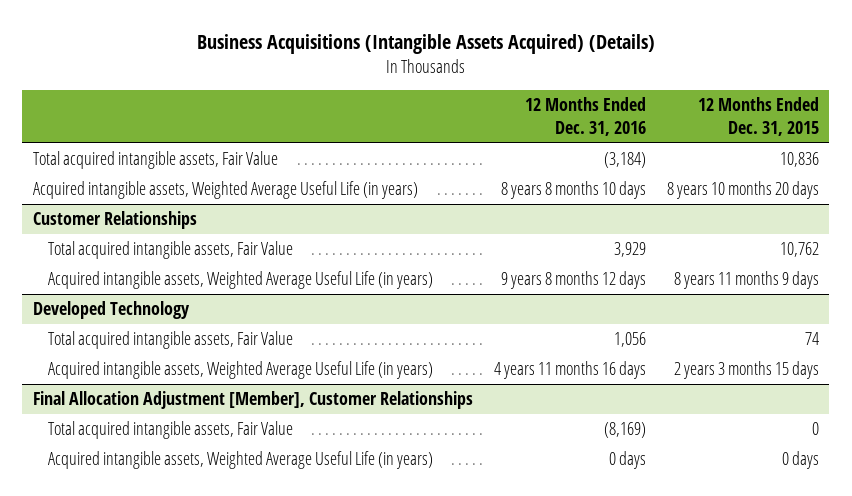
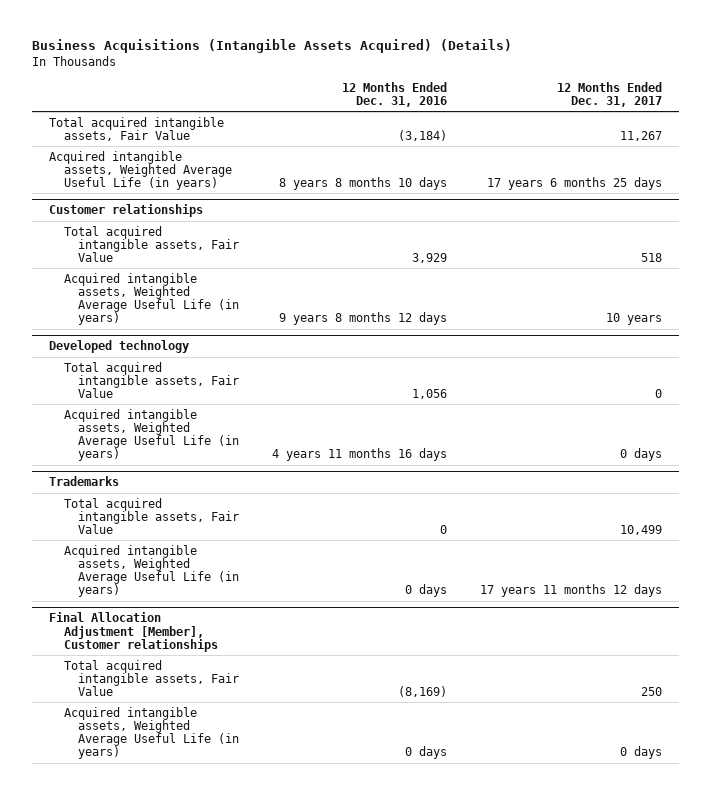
[697,97,819,136] 12 Months Ended Dec. 31, 2015 -> none
none -> [557,81,663,107] 12 Months Ended Dec. 31, 2017
[32,211,197,230] Customer Relationships -> [49,204,204,218] Customer relationships
[32,301,190,320] Developed Technology -> [49,340,190,354] Developed technology
none -> [49,476,120,487] Trademarks
none -> [63,497,240,535] Total acquired intangible assets, Fair Value
none -> [63,544,240,598] Acquired intangible assets, Weighted Average Useful Life (in years)
[32,391,473,410] Final Allocation Adjustment [Member], Customer Relationships -> [49,612,218,652] Final Allocation Adjustment [Member], Customer relationships

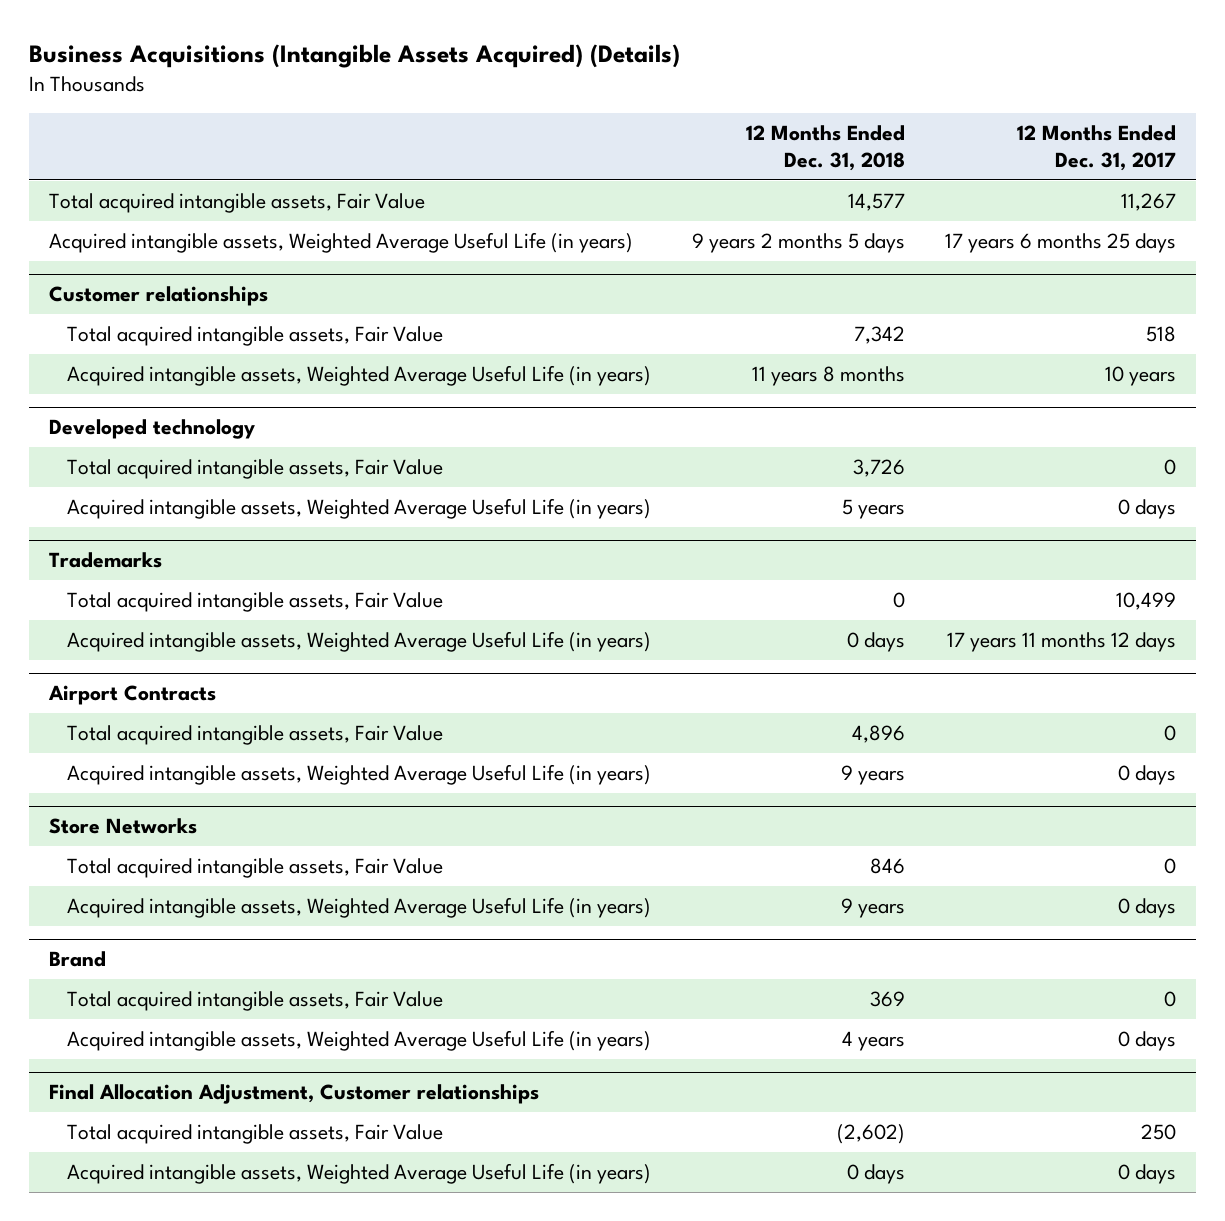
[342,81,448,107] 12 Months Ended Dec. 31, 2016 -> none
none -> [745,125,905,172] 12 Months Ended Dec. 31, 2018
none -> [47,685,216,706] Airport Contracts
none -> [67,724,444,745] Total acquired intangible assets, Fair Value
none -> [67,763,652,785] Acquired intangible assets, Weighted Average Useful Life (in years)
none -> [48,818,197,835] Store Networks
none -> [67,857,444,878] Total acquired intangible assets, Fair Value
none -> [67,896,652,918] Acquired intangible assets, Weighted Average Useful Life (in years)
none -> [48,951,106,968] Brand
none -> [67,990,444,1011] Total acquired intangible assets, Fair Value
none -> [67,1029,652,1051] Acquired intangible assets, Weighted Average Useful Life (in years)
[49,612,218,652] Final Allocation Adjustment [Member], Customer relationships -> [48,1084,539,1105] Final Allocation Adjustment, Customer relationships

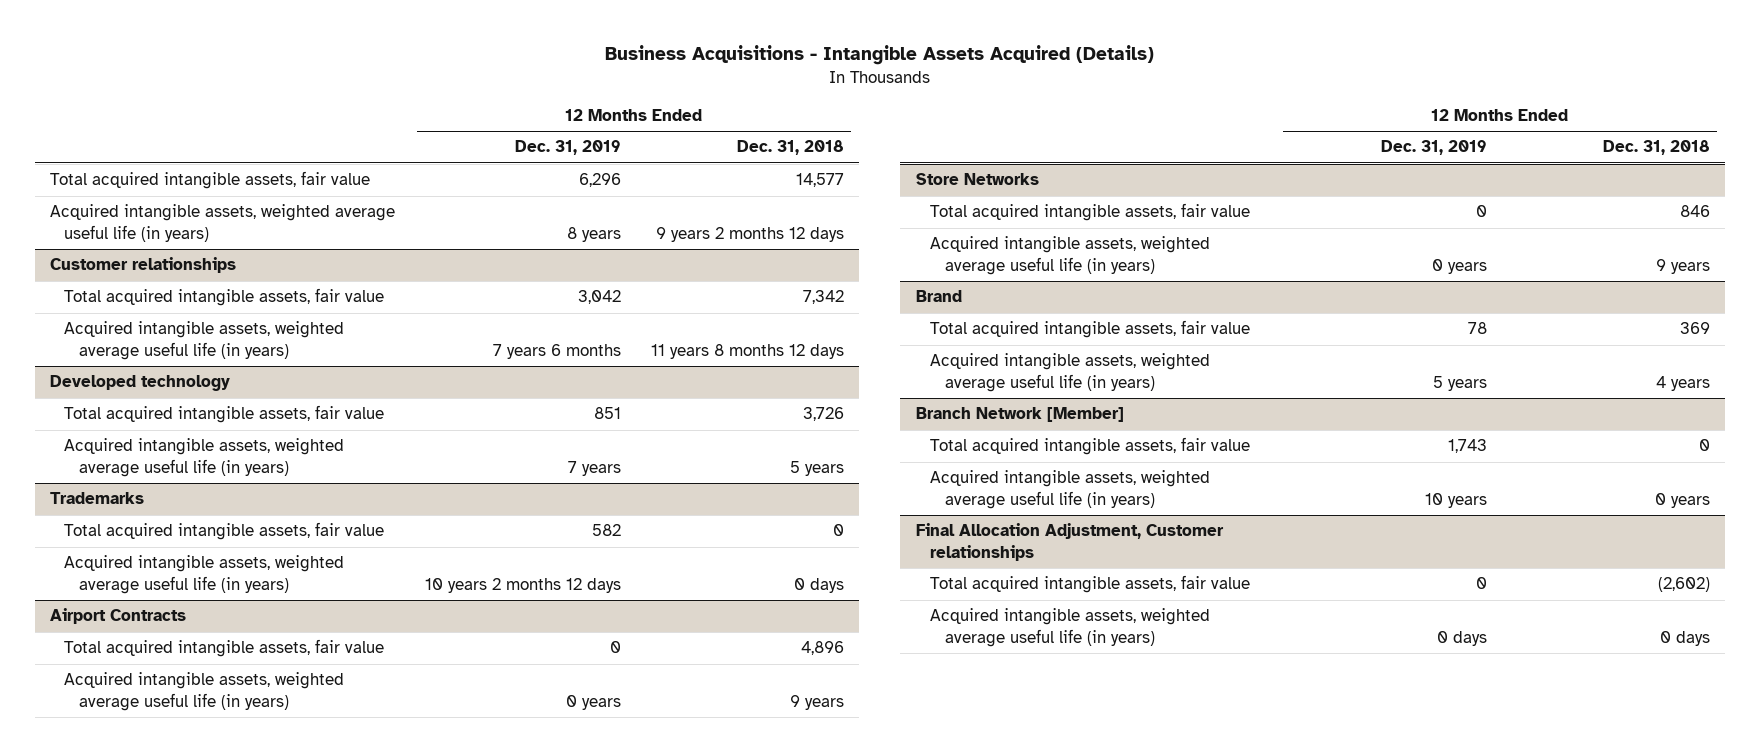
[28,44,680,69] Business Acquisitions (Intangible Assets Acquired) (Details) -> [604,45,1154,66] Business Acquisitions - Intangible Assets Acquired (Details)
[1017,125,1177,172] 12 Months Ended Dec. 31, 2017 -> none
none -> [514,140,621,156] Dec. 31, 2019
[48,192,425,213] Total acquired intangible assets, Fair Value -> [49,171,370,190] Total acquired intangible assets, fair value
[48,231,633,253] Acquired intangible assets, Weighted Average Useful Life (in years) -> [49,204,395,243] Acquired intangible assets, weighted average useful life (in years)
[691,232,905,253] 9 years 2 months 5 days -> [655,227,844,243] 9 years 2 months 12 days
[67,325,444,346] Total acquired intangible assets, Fair Value -> [64,288,385,307] Total acquired intangible assets, fair value
[67,364,652,386] Acquired intangible assets, Weighted Average Useful Life (in years) -> [64,321,345,361] Acquired intangible assets, weighted average useful life (in years)
[751,365,905,386] 11 years 8 months -> [650,344,844,360] 11 years 8 months 12 days
[67,458,444,479] Total acquired intangible assets, Fair Value -> [64,405,385,424] Total acquired intangible assets, fair value
[67,497,652,519] Acquired intangible assets, Weighted Average Useful Life (in years) -> [64,438,345,478] Acquired intangible assets, weighted average useful life (in years)
[67,591,444,612] Total acquired intangible assets, Fair Value -> [64,522,385,541] Total acquired intangible assets, fair value
[67,630,652,652] Acquired intangible assets, Weighted Average Useful Life (in years) -> [64,555,345,595] Acquired intangible assets, weighted average useful life (in years)
[67,724,444,745] Total acquired intangible assets, Fair Value -> [64,639,385,658] Total acquired intangible assets, fair value
[67,763,652,785] Acquired intangible assets, Weighted Average Useful Life (in years) -> [64,672,345,712] Acquired intangible assets, weighted average useful life (in years)
[67,857,444,878] Total acquired intangible assets, Fair Value -> [930,203,1251,222] Total acquired intangible assets, fair value
[67,896,652,918] Acquired intangible assets, Weighted Average Useful Life (in years) -> [930,236,1211,276] Acquired intangible assets, weighted average useful life (in years)
[67,990,444,1011] Total acquired intangible assets, Fair Value -> [930,320,1251,339] Total acquired intangible assets, fair value
[67,1029,652,1051] Acquired intangible assets, Weighted Average Useful Life (in years) -> [930,353,1211,393] Acquired intangible assets, weighted average useful life (in years)
none -> [915,407,1124,423] Branch Network [Member]
none -> [930,437,1251,456] Total acquired intangible assets, fair value
none -> [930,470,1211,510] Acquired intangible assets, weighted average useful life (in years)
[67,1123,444,1144] Total acquired intangible assets, Fair Value -> [930,575,1251,594] Total acquired intangible assets, fair value
[67,1162,652,1184] Acquired intangible assets, Weighted Average Useful Life (in years) -> [930,608,1211,648] Acquired intangible assets, weighted average useful life (in years)

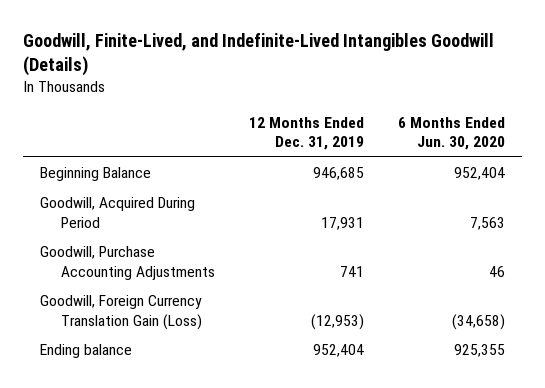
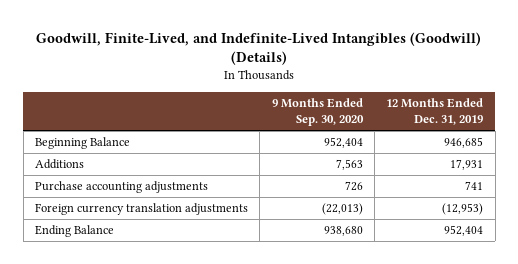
[22,32,494,76] Goodwill, Finite-Lived, and Indefinite-Lived Intangibles Goodwill (Details) -> [36,31,482,66] Goodwill, Finite-Lived, and Indefinite-Lived Intangibles (Goodwill) (Details)
[398,116,506,151] 6 Months Ended Jun. 30, 2020 -> none
none -> [271,98,364,127] 9 Months Ended Sep. 30, 2020
[39,197,195,229] Goodwill, Acquired During Period -> [35,159,85,170] Additions
[39,246,216,281] Goodwill, Purchase Accounting Adjustments -> [35,181,209,194] Purchase accounting adjustments
[39,295,203,331] Goodwill, Foreign Currency Translation Gain (Loss) -> [35,203,249,216] Foreign currency translation adjustments
[39,344,132,359] Ending balance -> [35,225,115,238] Ending Balance

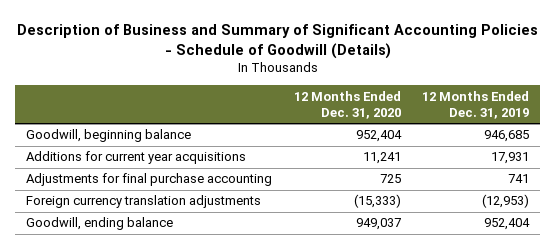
[36,31,482,66] Goodwill, Finite-Lived, and Indefinite-Lived Intangibles (Goodwill) (Details) -> [16,24,538,60] Description of Business and Summary of Significant Accounting Policies - Schedule of Goodwill (Details)
[271,98,364,127] 9 Months Ended Sep. 30, 2020 -> none
none -> [293,90,401,119] 12 Months Ended Dec. 31, 2020
[35,137,131,150] Beginning Balance -> [26,129,192,143] Goodwill, beginning balance
[35,159,85,170] Additions -> [26,151,247,165] Additions for current year acquisitions
[35,181,209,194] Purchase accounting adjustments -> [26,173,273,187] Adjustments for final purchase accounting
[35,225,115,238] Ending Balance -> [26,217,174,231] Goodwill, ending balance

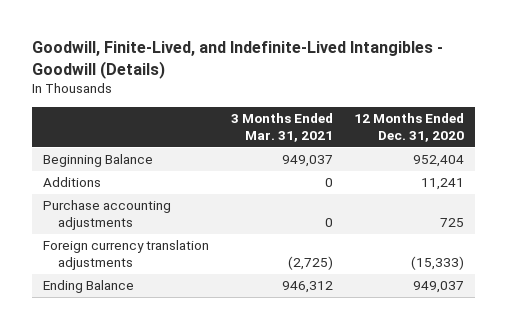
[16,24,538,60] Description of Business and Summary of Significant Accounting Policies - Schedule of Goodwill (Details) -> [32,41,444,79] Goodwill, Finite-Lived, and Indefinite-Lived Intangibles - Goodwill (Details)
[422,90,530,119] 12 Months Ended Dec. 31, 2019 -> none
none -> [230,113,333,143] 3 Months Ended Mar. 31, 2021
[26,129,192,143] Goodwill, beginning balance -> [42,154,153,168] Beginning Balance
[26,151,247,165] Additions for current year acquisitions -> [42,177,101,188] Additions
[26,173,273,187] Adjustments for final purchase accounting -> [42,200,171,231] Purchase accounting adjustments
[26,217,174,231] Goodwill, ending balance -> [42,280,134,294] Ending Balance

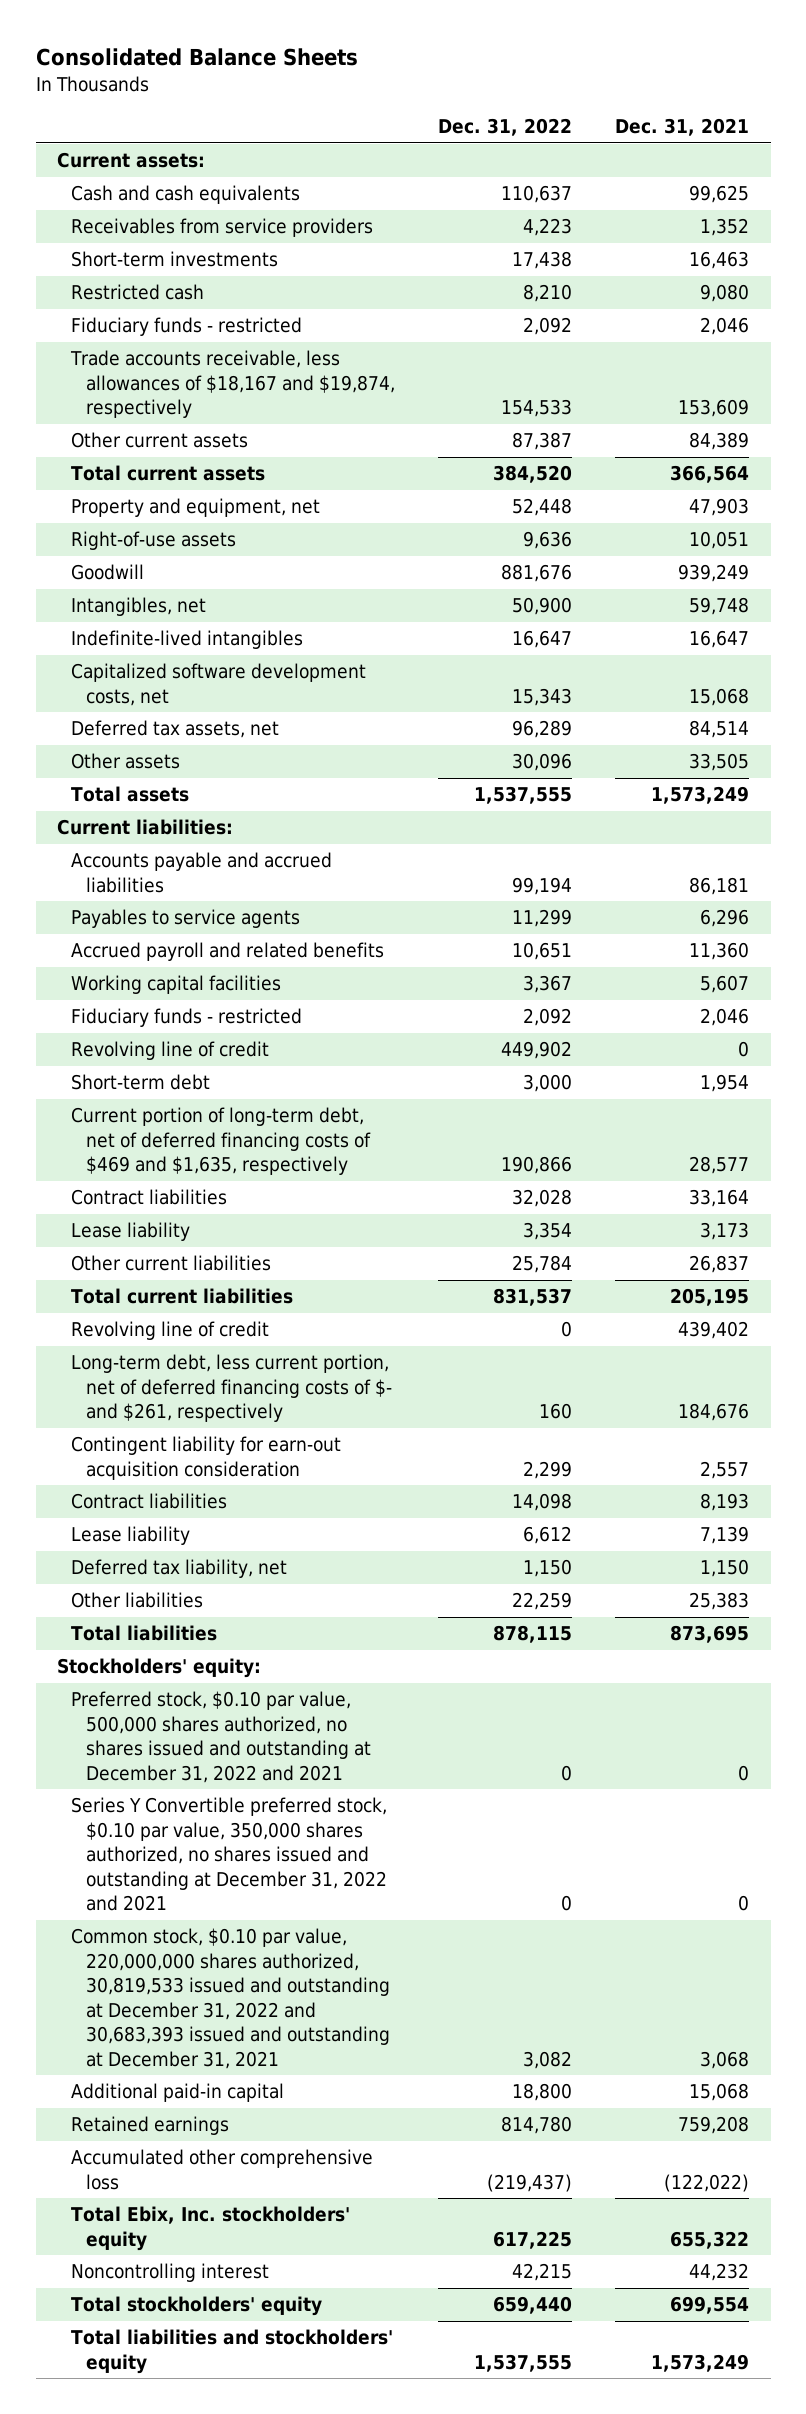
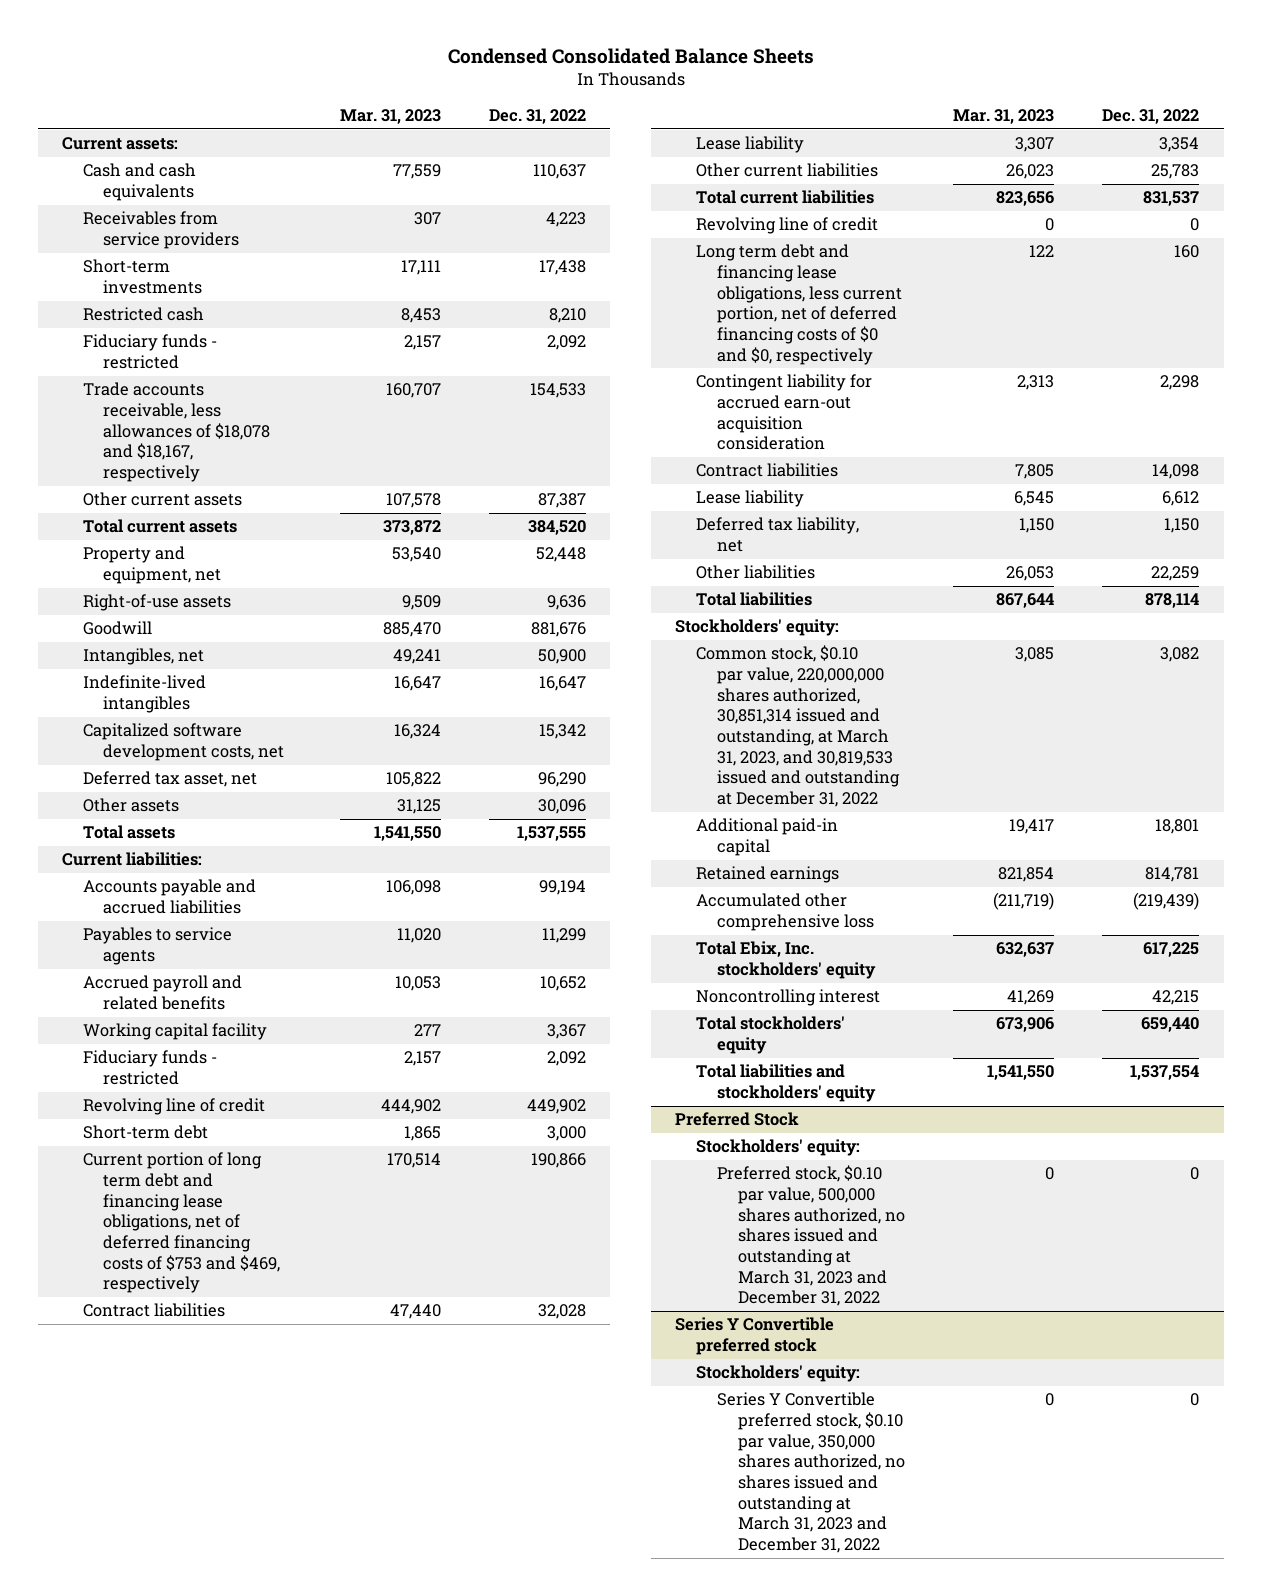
[35,48,358,67] Consolidated Balance Sheets -> [447,48,814,65] Condensed Consolidated Balance Sheets
[614,118,749,137] Dec. 31, 2021 -> none
none -> [339,109,441,125] Mar. 31, 2023
[70,350,395,419] Trade accounts receivable, less allowances of $18,167 and $19,874, respectively -> [82,382,271,483] Trade accounts receivable, less allowances of $18,078 and $18,167, respectively
[511,687,572,706] 15,343 -> [538,724,586,740] 15,342
[71,720,280,739] Deferred tax assets, net -> [82,771,257,788] Deferred tax asset, net
[511,720,572,739] 96,289 -> [537,772,586,788] 96,290
[511,942,572,961] 10,651 -> [539,976,586,992] 10,652
[71,975,282,995] Working capital facilities -> [82,1023,267,1041] Working capital facility
[71,1107,371,1176] Current portion of long-term debt, net of deferred financing costs of $469 and $1,635, respectively -> [82,1152,281,1294] Current portion of long term debt and financing lease obligations, net of deferred financing costs of $753 and $469, respectively
[511,1255,572,1274] 25,784 -> [1151,164,1200,180] 25,783
[71,1354,392,1423] Long-term debt, less current portion, net of deferred financing costs of $- and $261, respectively -> [696,244,902,365] Long term debt and financing lease obligations, less current portion, net of deferred financing costs of $0 and $0, respectively
[71,1436,342,1480] Contingent liability for earn-out acquisition consideration -> [696,374,873,451] Contingent liability for accrued earn-out acquisition consideration
[522,1460,572,1479] 2,299 -> [1160,375,1200,391] 2,298
[492,1625,572,1644] 878,115 -> [1145,593,1200,609] 878,114
[71,1691,371,1783] Preferred stock, $0.10 par value, 500,000 shares authorized, no shares issued and outstanding at December 31, 2022 and 2021 -> none
[71,1797,388,1912] Series Y Convertible preferred stock, $0.10 par value, 350,000 shares authorized, no shares issued and outstanding at December 31, 2022 and 2021 -> none
[71,1928,390,2069] Common stock, $0.10 par value, 220,000,000 shares authorized, 30,819,533 issued and outstanding at December 31, 2022 and 30,683,393 issued and outstanding at December 31, 2021 -> [696,645,900,807] Common stock, $0.10 par value, 220,000,000 shares authorized, 30,851,314 issued and outstanding, at March 31, 2023, and 30,819,533 issued and outstanding at December 31, 2022
[511,2083,572,2102] 18,800 -> [1155,819,1200,835] 18,801
[500,2116,572,2135] 814,780 -> [1145,867,1200,883] 814,781
[486,2173,572,2192] (219,437) -> [1133,892,1200,911] (219,439)
[473,2353,572,2372] 1,537,555 -> [1130,1065,1200,1081] 1,537,554
none -> [675,1112,800,1127] Preferred Stock
none -> [696,1139,861,1157] Stockholders' equity:
none -> [716,1165,905,1307] Preferred stock, $0.10 par value, 500,000 shares authorized, no shares issued and outstanding at March 31, 2023 and December 31, 2022
none -> [675,1317,835,1356] Series Y Convertible preferred stock
none -> [696,1365,861,1383] Stockholders' equity:
none -> [716,1392,905,1553] Series Y Convertible preferred stock, $0.10 par value, 350,000 shares authorized, no shares issued and outstanding at March 31, 2023 and December 31, 2022

